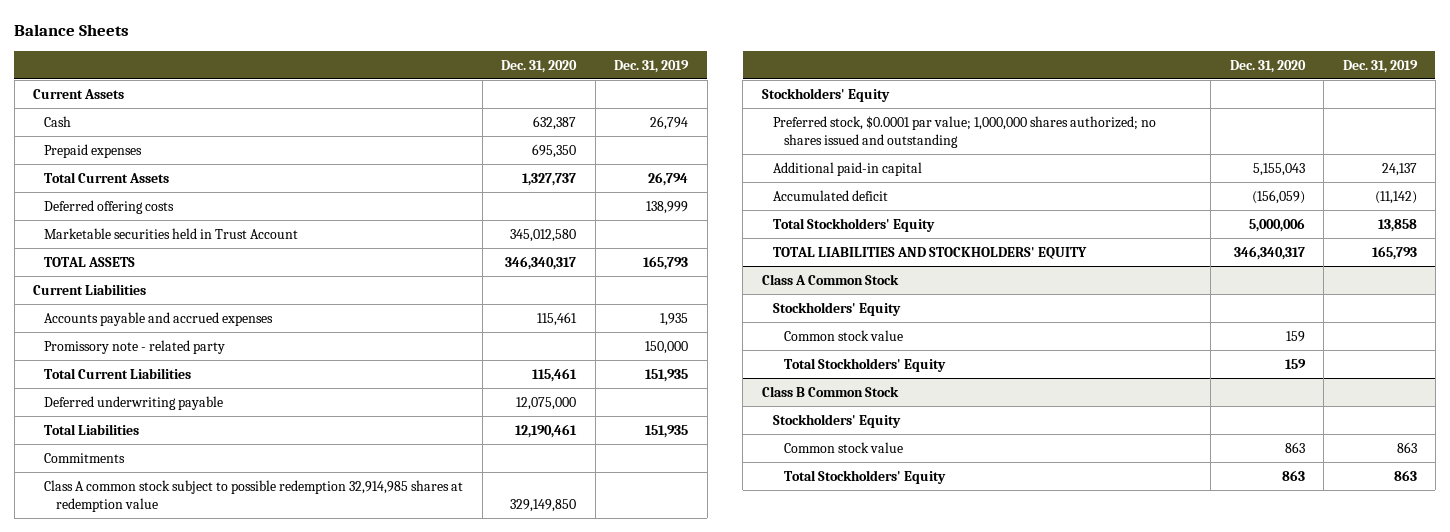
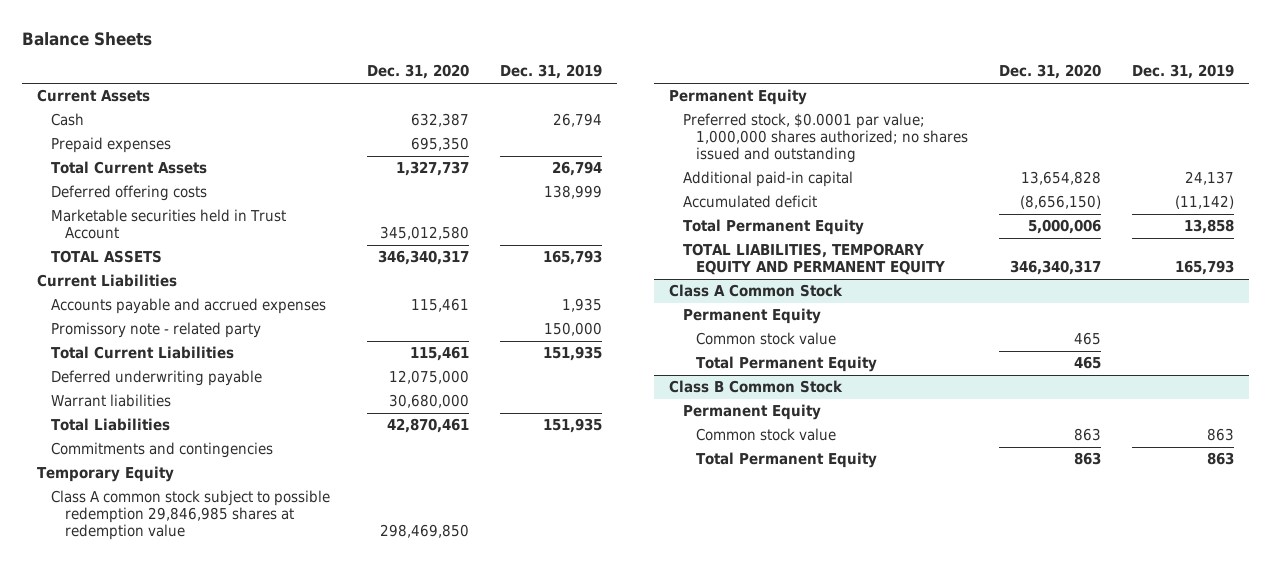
[761,87,890,102] Stockholders' Equity -> none
none -> [51,394,172,408] Warrant liabilities
[515,423,578,438] 12,190,461 -> [387,418,470,434] 42,870,461
[44,452,126,463] Commitments -> [51,442,274,459] Commitments and contingencies
none -> [37,466,175,483] Temporary Equity
[44,479,464,513] Class A common stock subject to possible redemption 32,914,985 shares at redemption value -> [51,490,331,541] Class A common stock subject to possible redemption 29,846,985 shares at redemption value
[510,499,577,513] 329,149,850 -> [380,524,470,539] 298,469,850
none -> [668,89,807,106] Permanent Equity
[1252,162,1305,176] 5,155,043 -> [1020,171,1101,186] 13,654,828
[1251,189,1305,204] (156,059) -> [1019,195,1101,210] (8,656,150)
[772,217,935,232] Total Stockholders' Equity -> [682,219,864,236] Total Permanent Equity
[772,246,1087,259] TOTAL LIABILITIES AND STOCKHOLDERS' EQUITY -> [682,243,946,276] TOTAL LIABILITIES, TEMPORARY EQUITY AND PERMANENT EQUITY
[772,301,901,316] Stockholders' Equity -> none
none -> [682,308,821,325] Permanent Equity
[1285,330,1305,342] 159 -> [1073,332,1101,346] 465
[783,357,946,372] Total Stockholders' Equity -> [696,356,878,373] Total Permanent Equity
[1284,358,1306,369] 159 -> [1073,356,1101,370] 465
[772,413,901,428] Stockholders' Equity -> none
none -> [682,404,821,421] Permanent Equity
[783,469,946,484] Total Stockholders' Equity -> [696,452,878,469] Total Permanent Equity

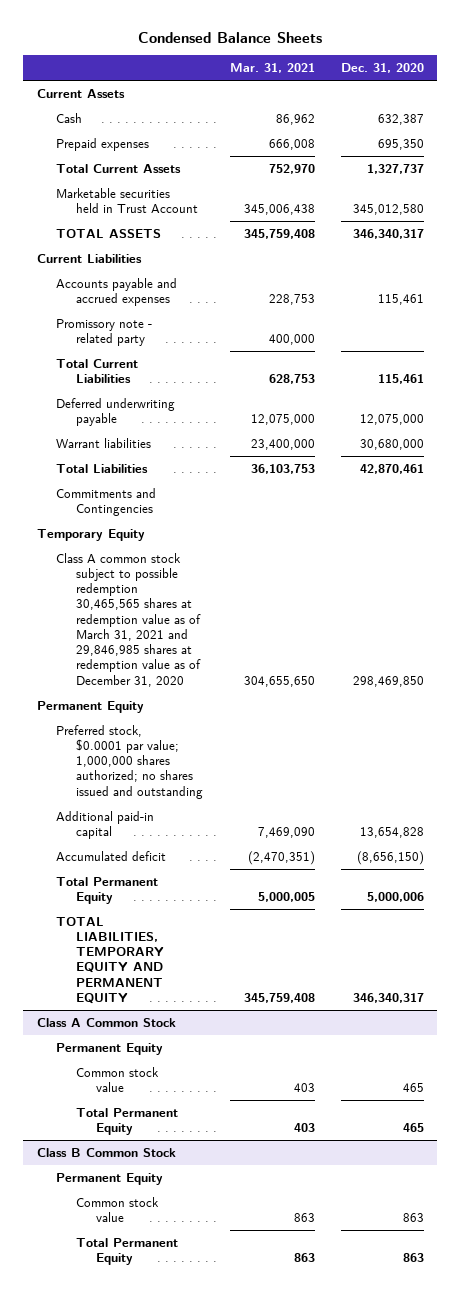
[22,31,153,46] Balance Sheets -> [138,31,323,43] Condensed Balance Sheets
[500,64,603,80] Dec. 31, 2019 -> none
none -> [229,63,315,74] Mar. 31, 2021
[51,185,208,202] Deferred offering costs -> none
[51,442,274,459] Commitments and contingencies -> [56,487,157,517] Commitments and Contingencies
[51,490,331,541] Class A common stock subject to possible redemption 29,846,985 shares at redemption value -> [56,552,202,687] Class A common stock subject to possible redemption 30,465,565 shares at redemption value as of March 31, 2021 and 29,846,985 shares at redemption value as of December 31, 2020

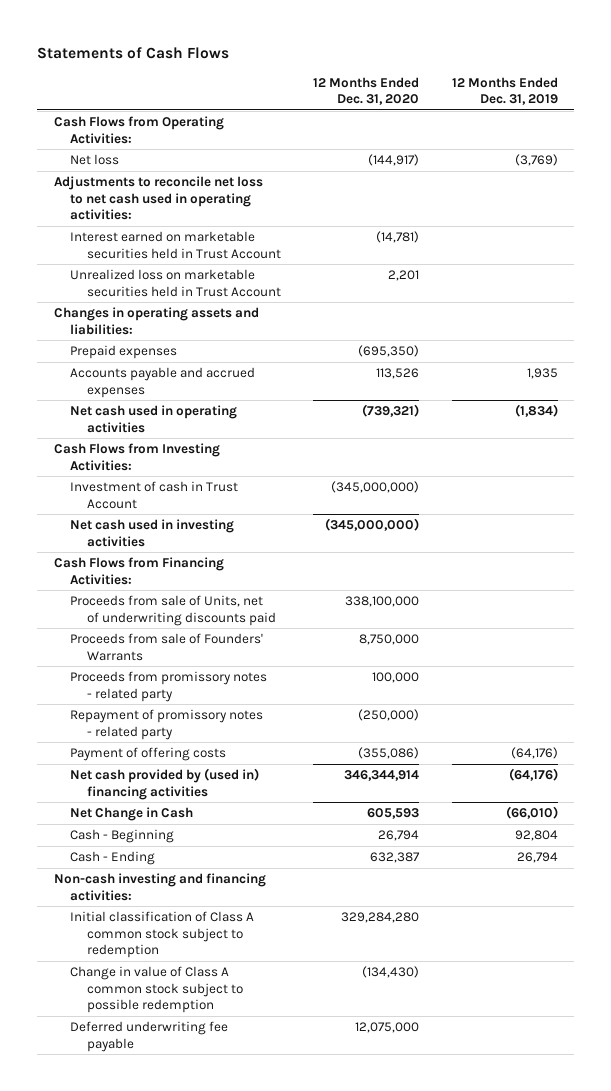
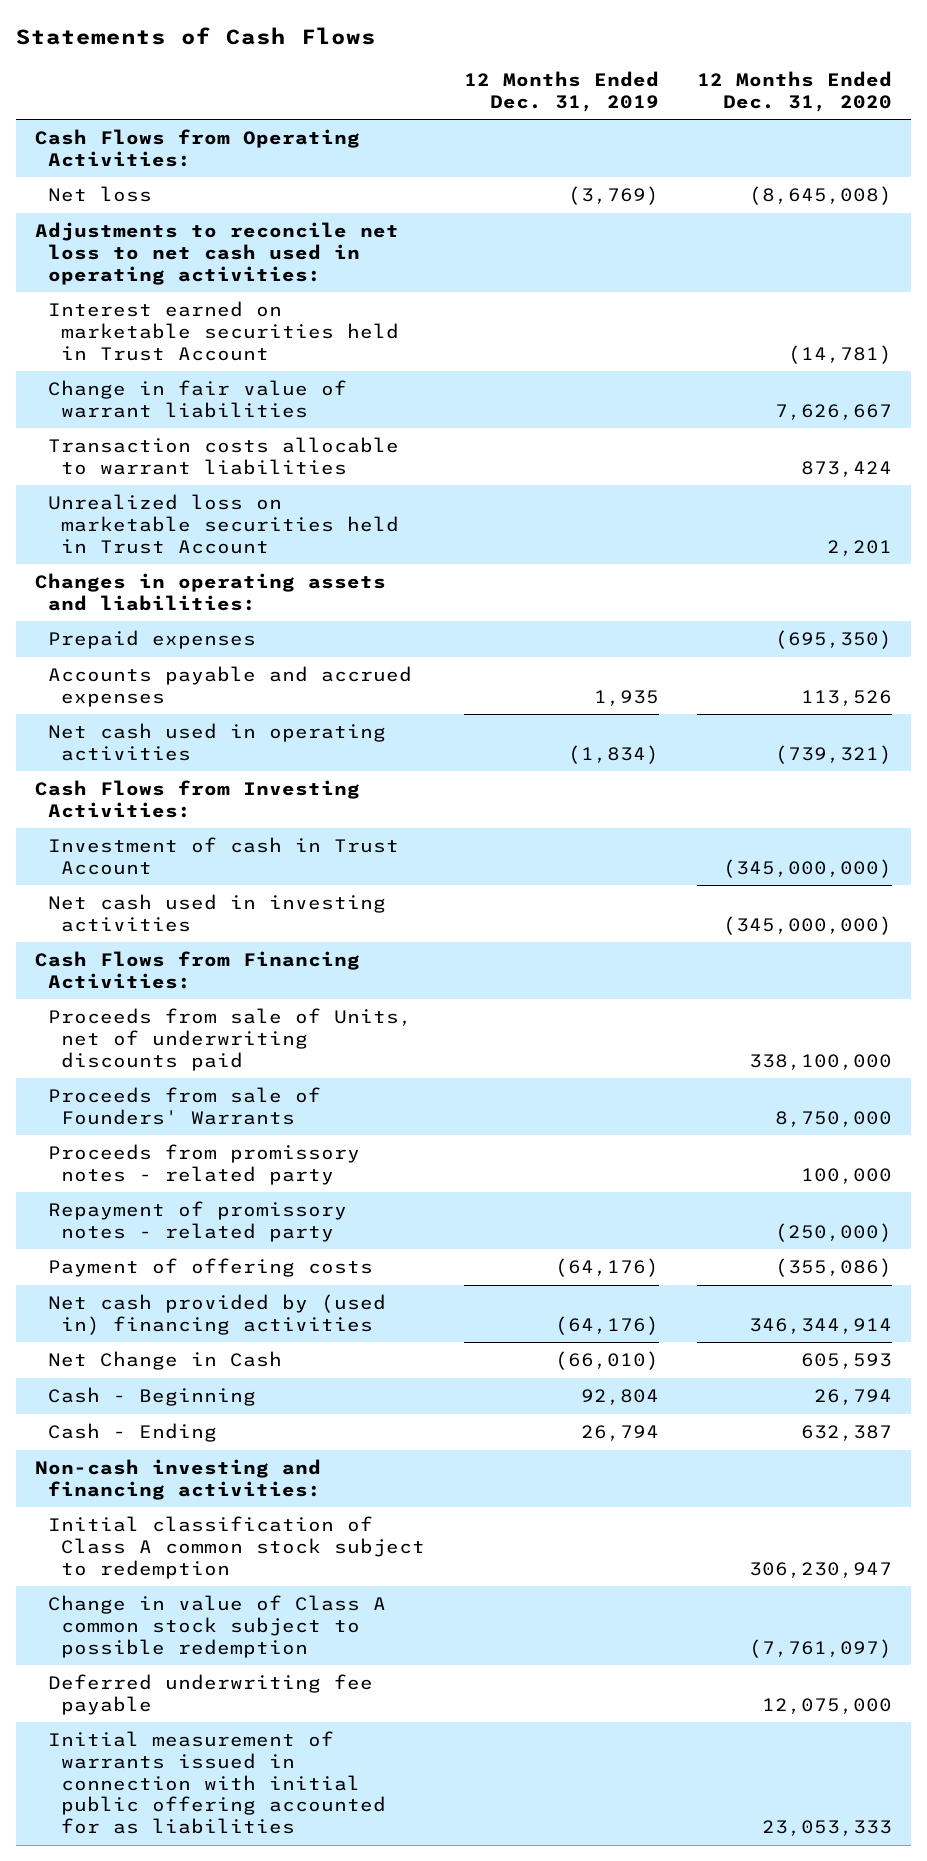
[368,154,420,167] (144,917) -> [749,186,893,206] (8,645,008)
none -> [48,380,348,418] Change in fair value of warrant liabilities
none -> [48,437,400,475] Transaction costs allocable to warrant liabilities
[341,912,420,924] 329,284,280 -> [749,1561,893,1578] 306,230,947
[362,966,420,979] (134,430) -> [749,1638,893,1658] (7,761,097)
none -> [48,1731,387,1834] Initial measurement of warrants issued in connection with initial public offering accounted for as liabilities

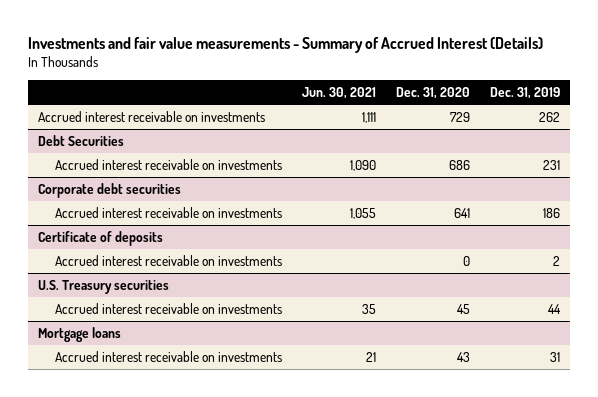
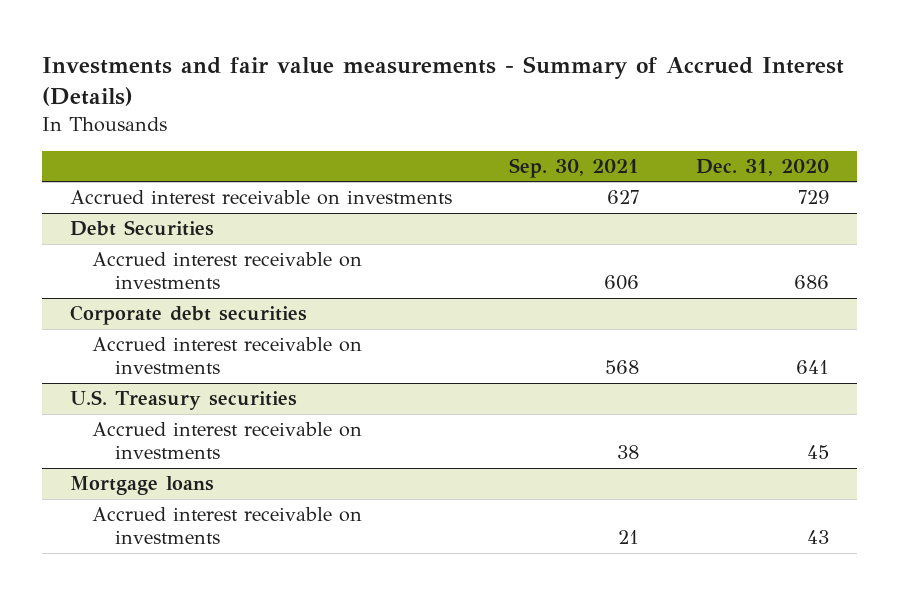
[301,87,376,100] Jun. 30, 2021 -> none
[489,87,560,100] Dec. 31, 2019 -> none
none -> [509,157,640,178] Sep. 30, 2021
[37,230,163,246] Certificate of deposits -> none
[54,254,282,266] Accrued interest receivable on investments -> none

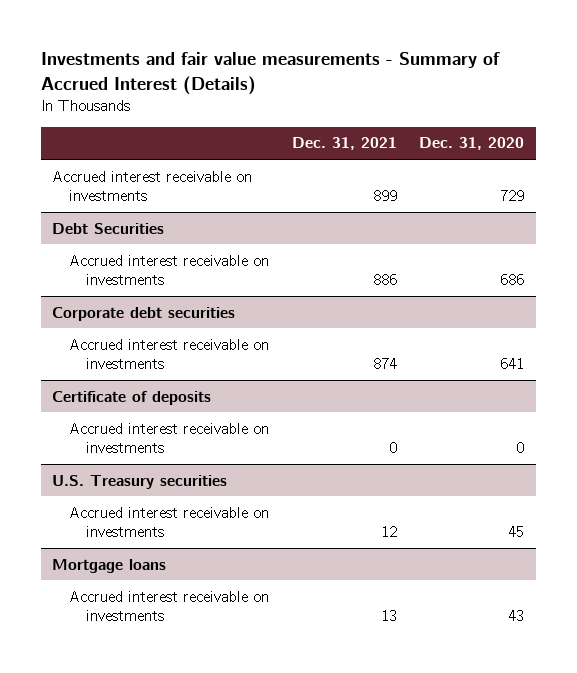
[509,157,640,178] Sep. 30, 2021 -> none
none -> [291,137,397,151] Dec. 31, 2021
none -> [52,390,212,405] Certificate of deposits
none -> [68,422,269,454] Accrued interest receivable on investments

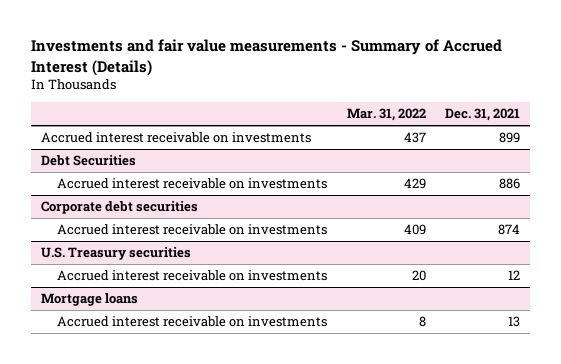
[419,137,525,151] Dec. 31, 2020 -> none
none -> [346,108,426,122] Mar. 31, 2022
[52,390,212,405] Certificate of deposits -> none
[68,422,269,454] Accrued interest receivable on investments -> none

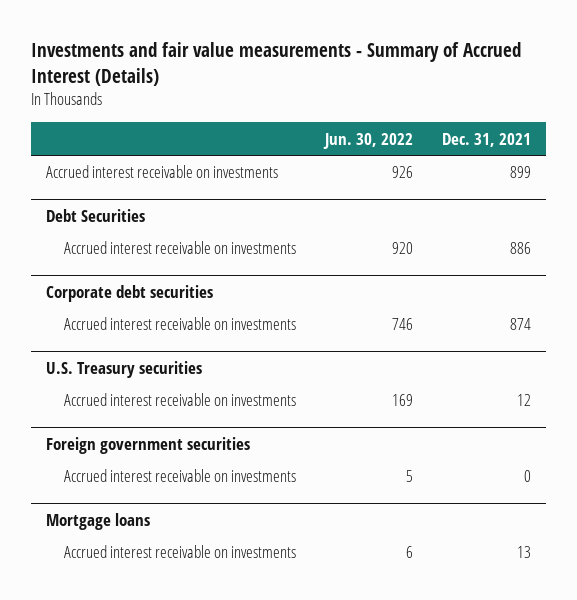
[346,108,426,122] Mar. 31, 2022 -> none
none -> [323,132,414,149] Jun. 30, 2022
none -> [45,436,250,454] Foreign government securities
none -> [63,469,296,483] Accrued interest receivable on investments

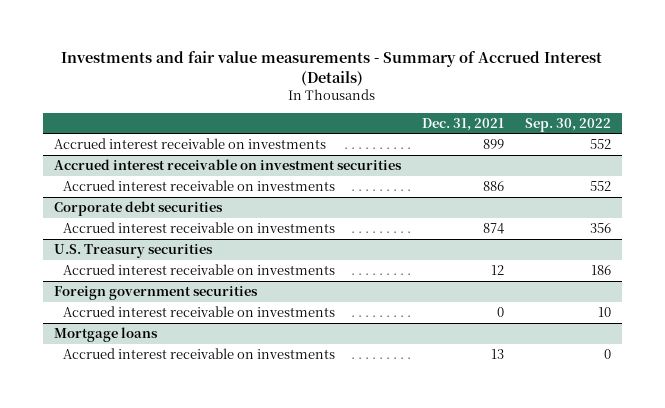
[323,132,414,149] Jun. 30, 2022 -> none
none -> [525,117,612,132] Sep. 30, 2022
[45,208,145,222] Debt Securities -> [53,159,402,171] Accrued interest receivable on investment securities

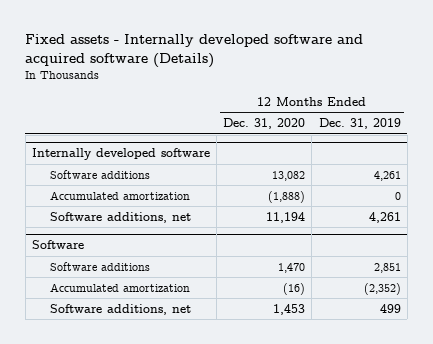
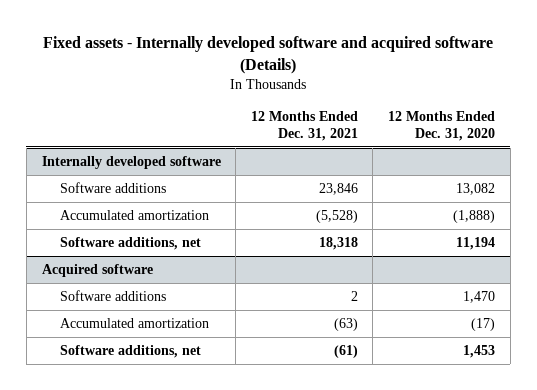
[318,118,401,130] Dec. 31, 2019 -> none
none -> [250,111,358,141] 12 Months Ended Dec. 31, 2021
[32,240,85,250] Software -> [41,263,153,277] Acquired software
[283,282,306,295] (16) -> [471,317,496,331] (17)

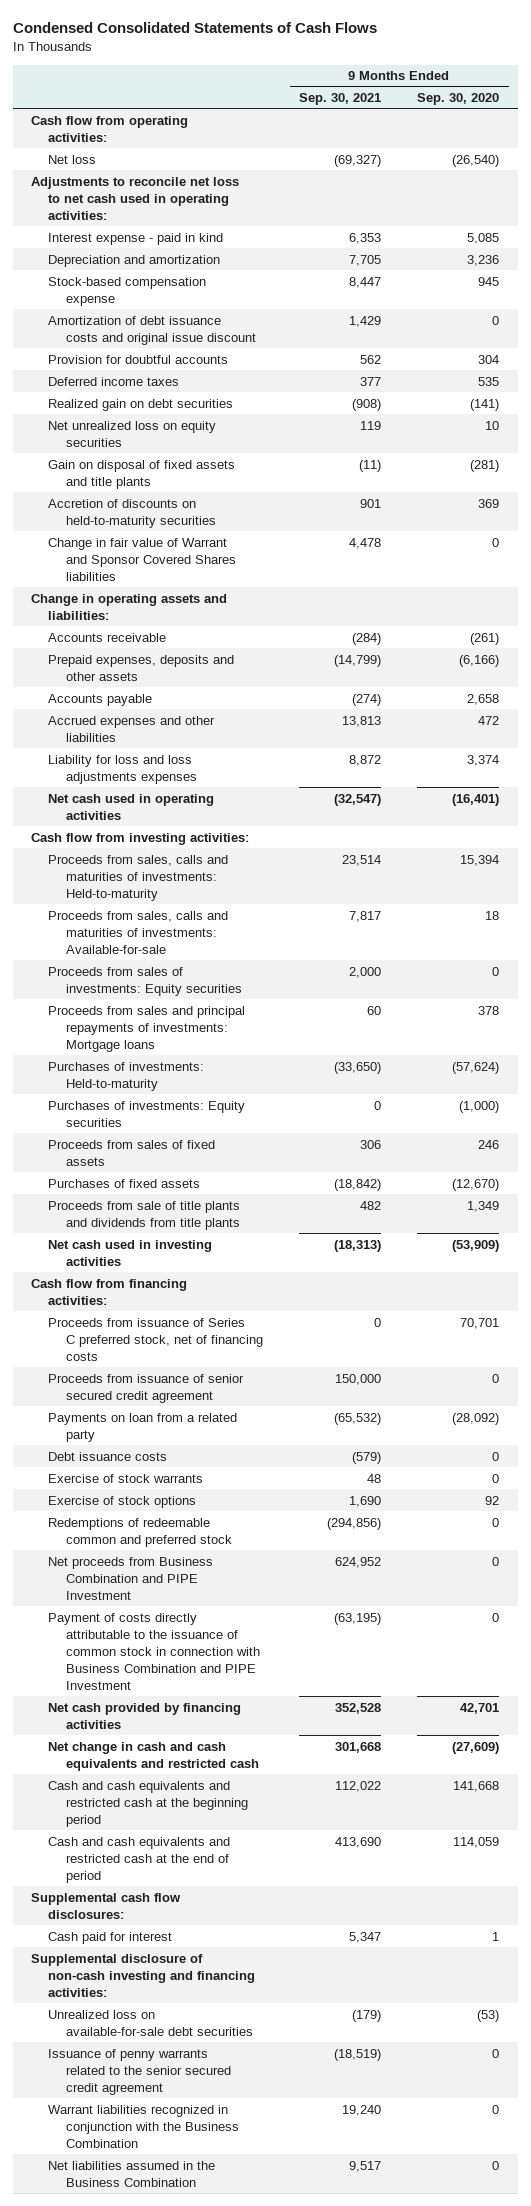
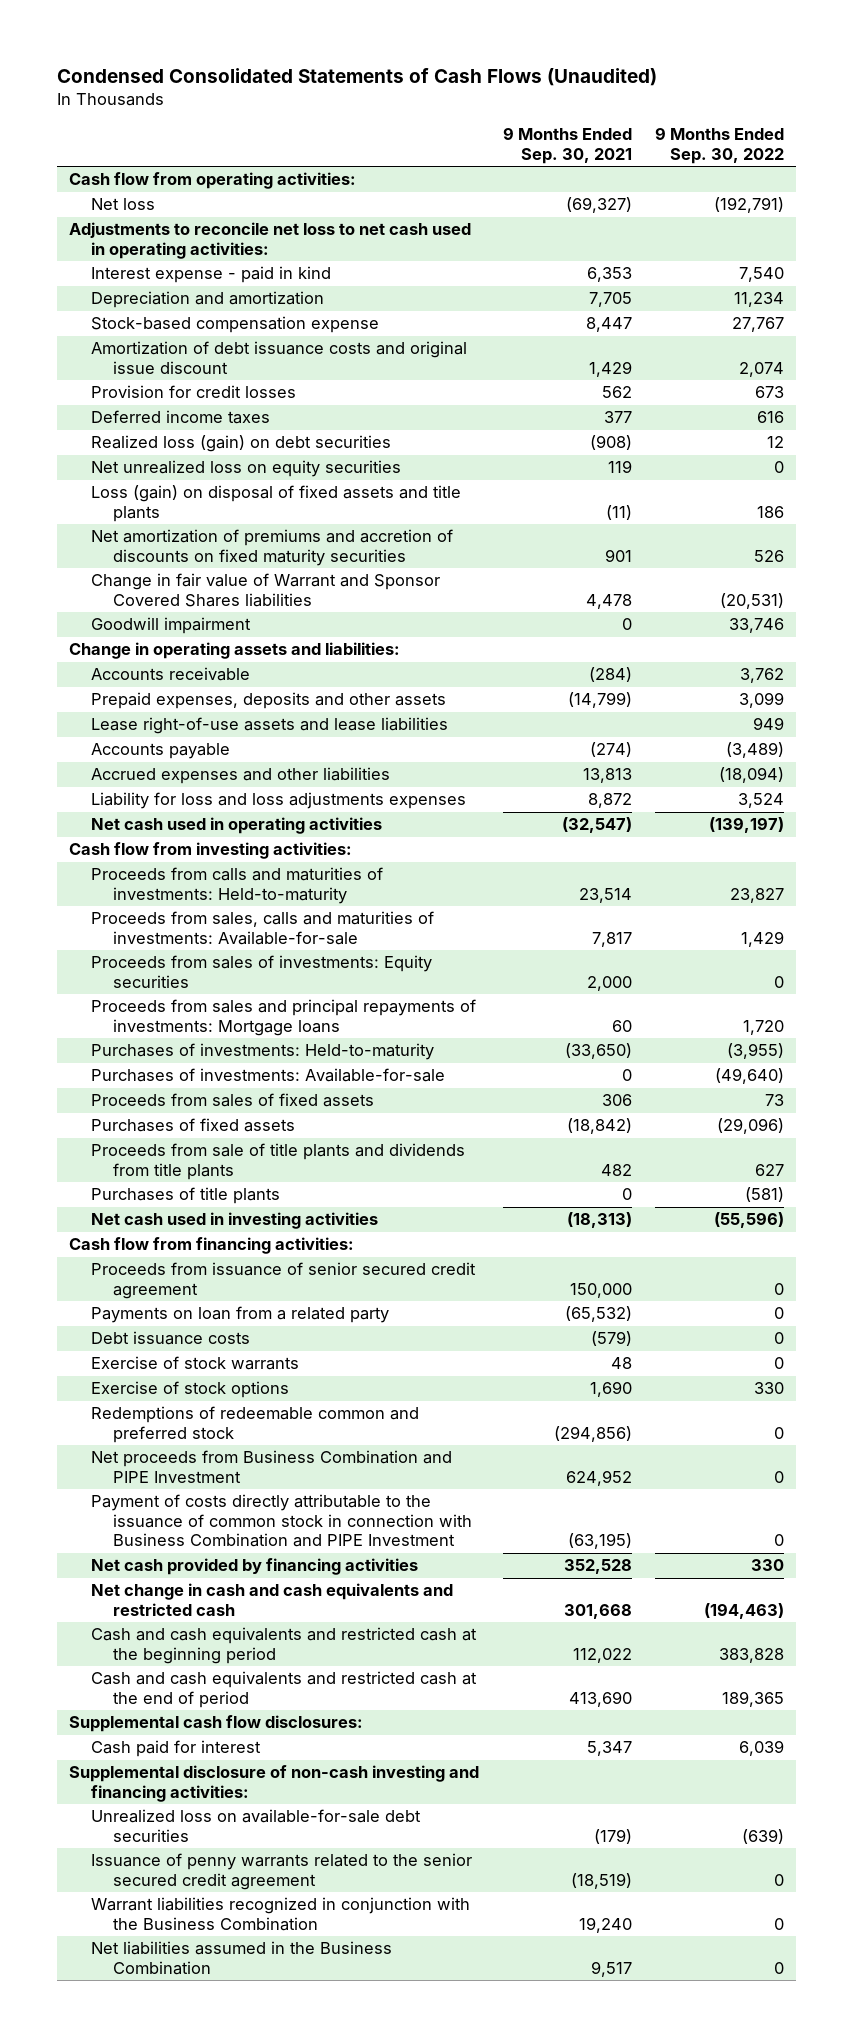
[12,22,377,34] Condensed Consolidated Statements of Cash Flows -> [56,67,657,86] Condensed Consolidated Statements of Cash Flows (Unaudited)
[417,92,500,105] Sep. 30, 2020 -> none
none -> [655,127,785,164] 9 Months Ended Sep. 30, 2022
[48,354,229,364] Provision for doubtful accounts -> [91,385,297,399] Provision for credit losses
[48,398,234,411] Realized gain on debt securities -> [91,435,392,453] Realized loss (gain) on debt securities
[48,459,236,489] Gain on disposal of fixed assets and title plants -> [91,485,462,522] Loss (gain) on disposal of fixed assets and title plants
[48,498,216,528] Accretion of discounts on held-to-maturity securities -> [91,529,454,566] Net amortization of premiums and accretion of discounts on fixed maturity securities
none -> [91,617,252,635] Goodwill impairment
none -> [91,717,449,735] Lease right-of-use assets and lease liabilities
[48,854,229,901] Proceeds from sales, calls and maturities of investments: Held-to-maturity -> [91,867,384,904] Proceeds from calls and maturities of investments: Held-to-maturity
[48,1100,246,1127] Purchases of investments: Equity securities -> none
none -> [91,1068,446,1083] Purchases of investments: Available-for-sale
none -> [91,1187,281,1205] Purchases of title plants
[48,1317,263,1361] Proceeds from issuance of Series C preferred stock, net of financing costs -> none

